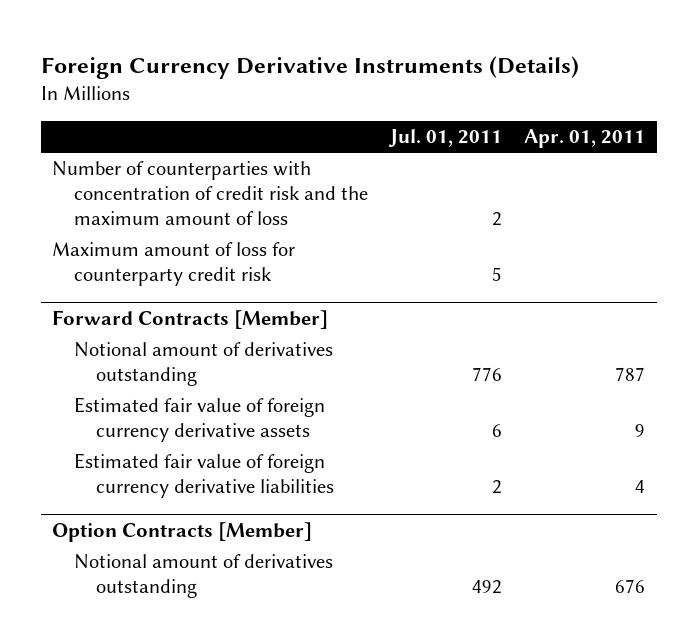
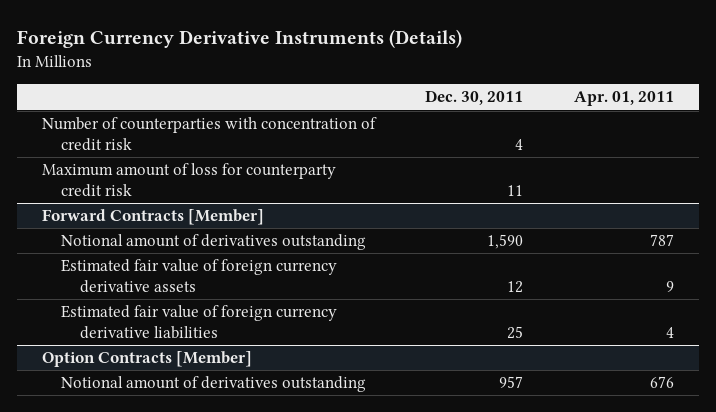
[388,129,503,148] Jul. 01, 2011 -> none
none -> [425,90,524,106] Dec. 30, 2011
[52,161,369,225] Number of counterparties with concentration of credit risk and the maximum amount of loss -> [42,117,378,151] Number of counterparties with concentration of credit risk

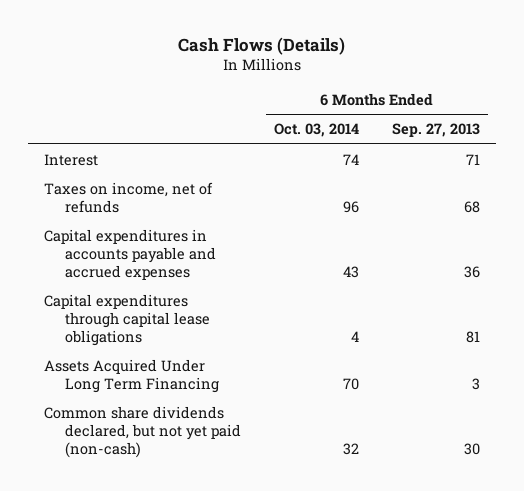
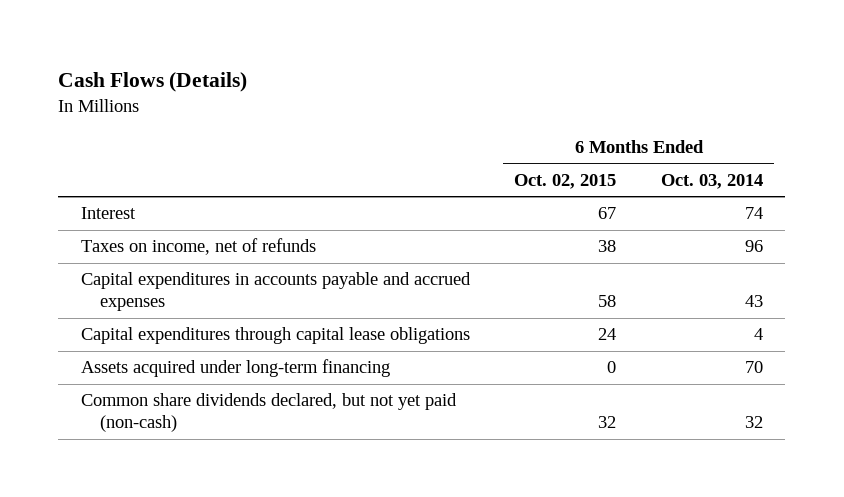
[391,123,480,138] Sep. 27, 2013 -> none
none -> [514,173,617,189] Oct. 02, 2015
[44,358,219,393] Assets Acquired Under Long Term Financing -> [80,359,390,378] Assets acquired under long-term financing

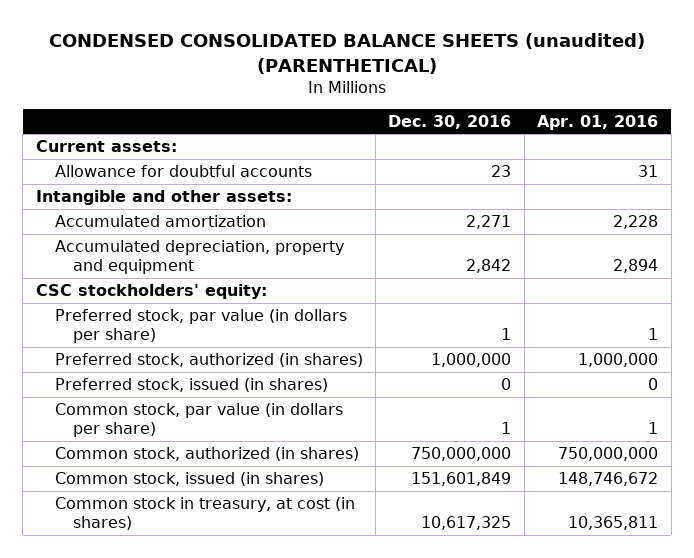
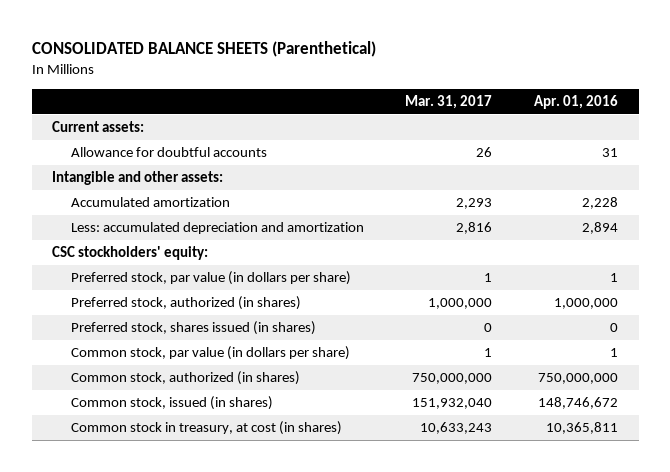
[49,33,646,74] CONDENSED CONSOLIDATED BALANCE SHEETS (unaudited) (PARENTHETICAL) -> [31,41,376,58] CONSOLIDATED BALANCE SHEETS (Parenthetical)
[388,114,512,129] Dec. 30, 2016 -> none
none -> [405,95,493,110] Mar. 31, 2017
[54,240,344,275] Accumulated depreciation, property and equipment -> [70,222,364,235] Less: accumulated depreciation and amortization
[54,378,328,393] Preferred stock, issued (in shares) -> [70,321,316,336] Preferred stock, shares issued (in shares)

